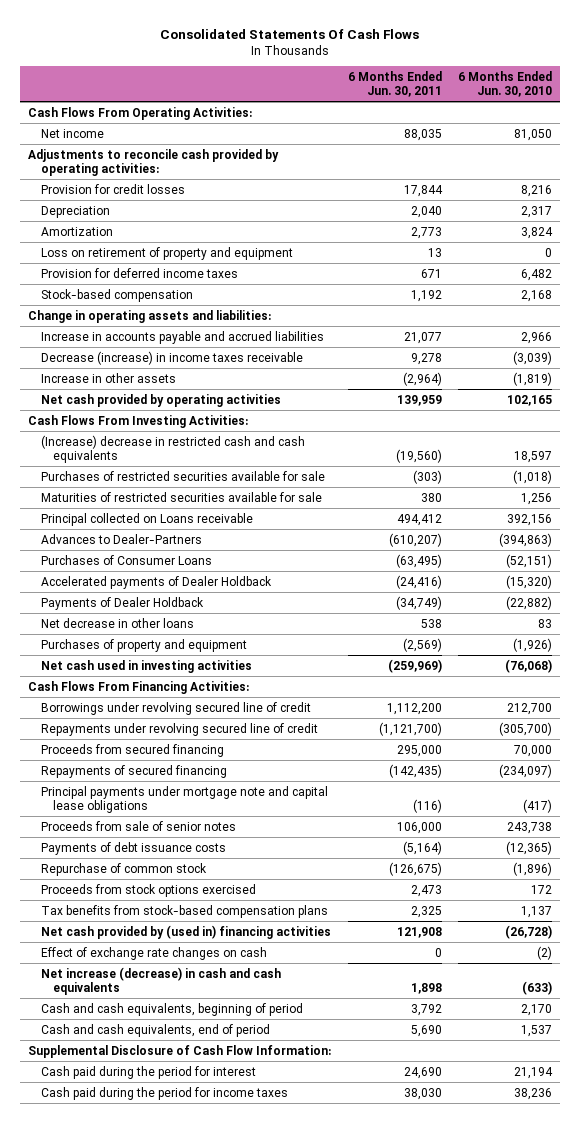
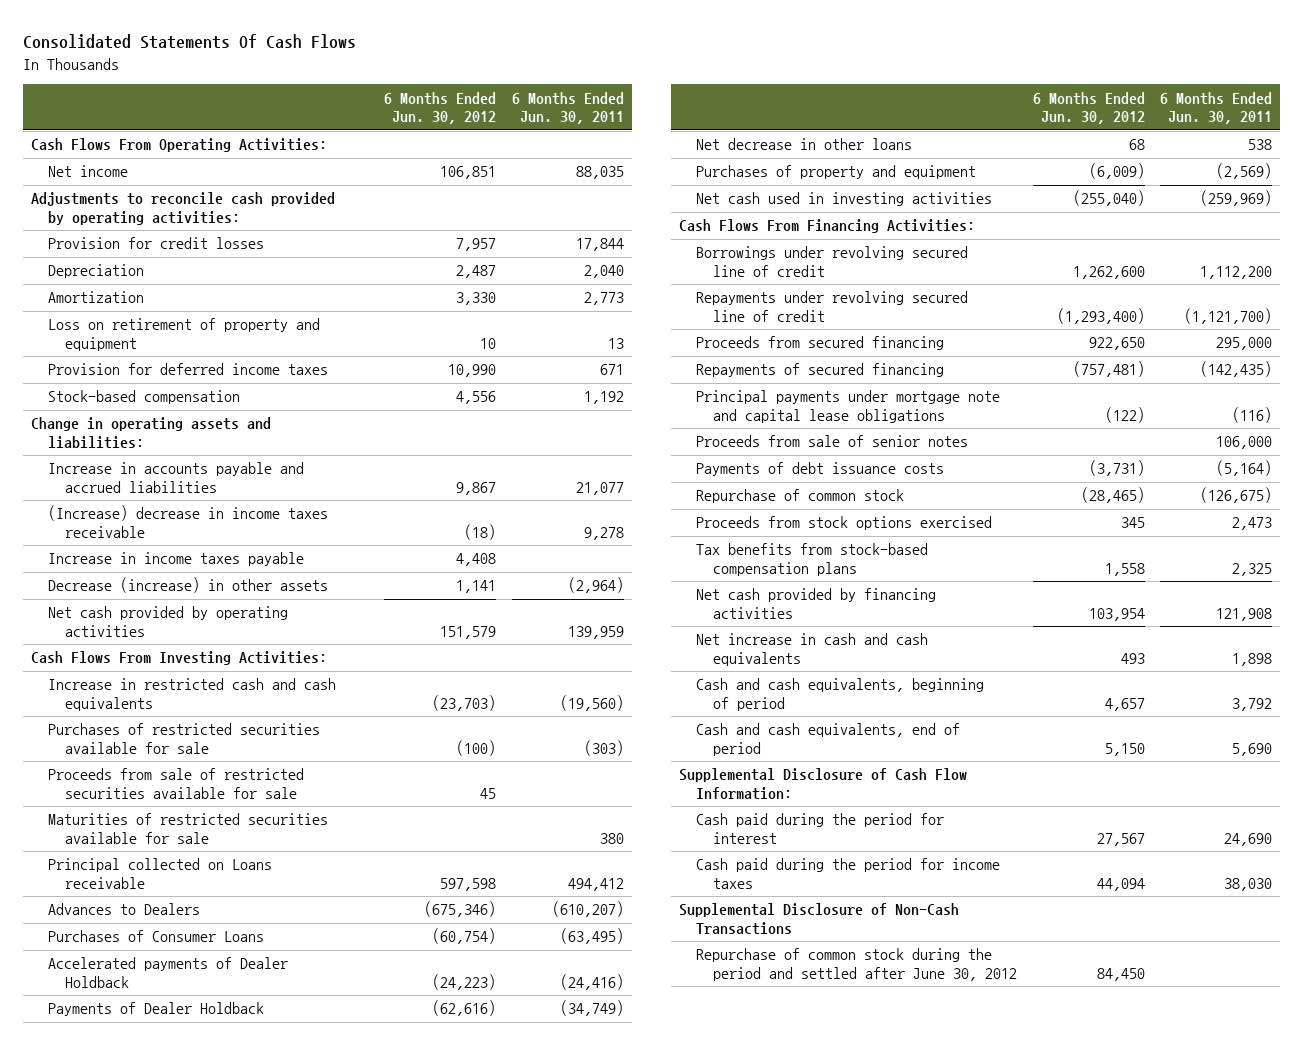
[457,70,552,98] 6 Months Ended Jun. 30, 2010 -> none
none -> [384,91,497,125] 6 Months Ended Jun. 30, 2012
[40,350,303,365] Decrease (increase) in income taxes receivable -> [47,505,328,538] (Increase) decrease in income taxes receivable
none -> [47,552,304,567] Increase in income taxes payable
[40,372,176,383] Increase in other assets -> [47,577,328,594] Decrease (increase) in other assets
[40,434,305,463] (Increase) decrease in restricted cash and cash equivalents -> [47,678,336,711] Increase in restricted cash and cash equivalents
none -> [47,768,304,799] Proceeds from sale of restricted securities available for sale
[40,533,202,544] Advances to Dealer-Partners -> [47,903,200,916] Advances to Dealers
[40,946,267,960] Effect of exchange rate changes on cash -> none
[40,924,331,939] Net cash provided by (used in) financing activities -> [696,588,937,619] Net cash provided by financing activities
[40,966,281,995] Net increase (decrease) in cash and cash equivalents -> [696,633,929,666] Net increase in cash and cash equivalents
none -> [679,903,960,935] Supplemental Disclosure of Non-Cash Transactions
none -> [696,948,1017,981] Repurchase of common stock during the period and settled after June 30, 2012

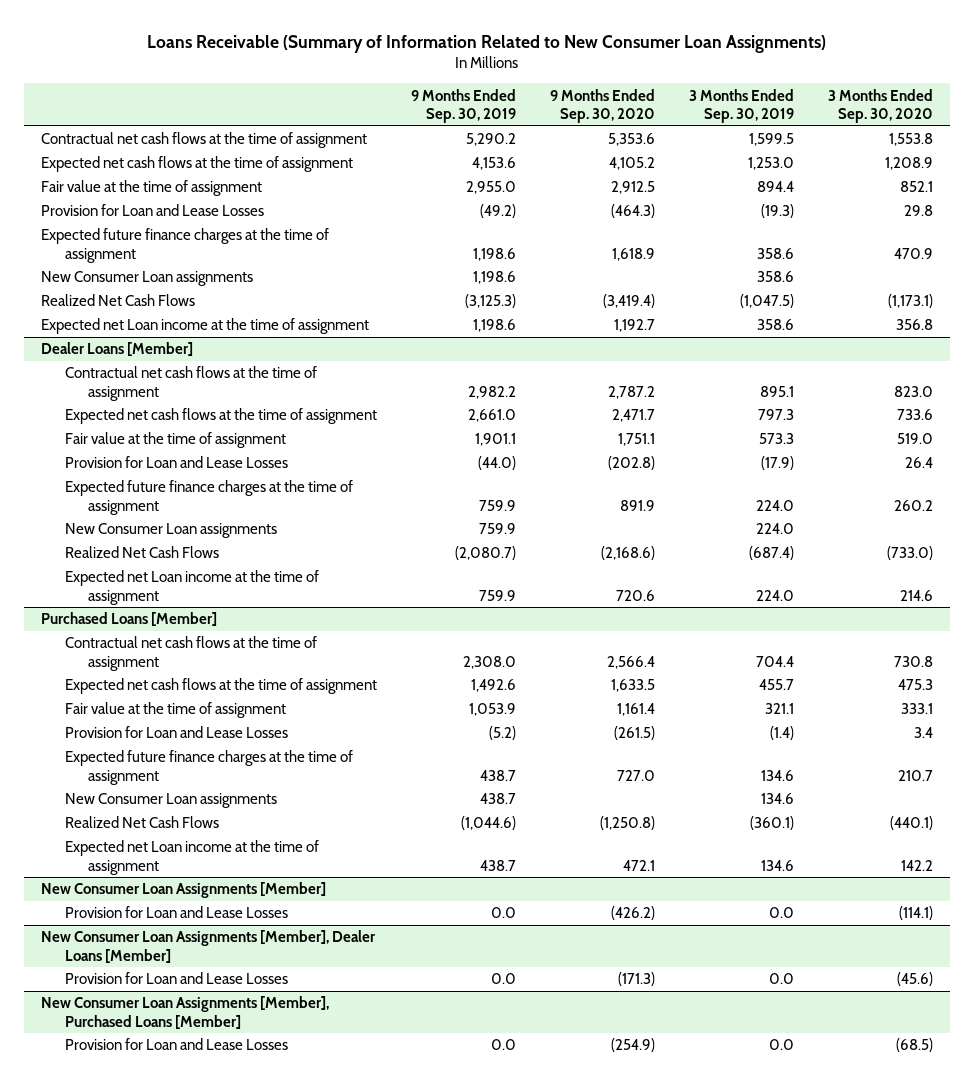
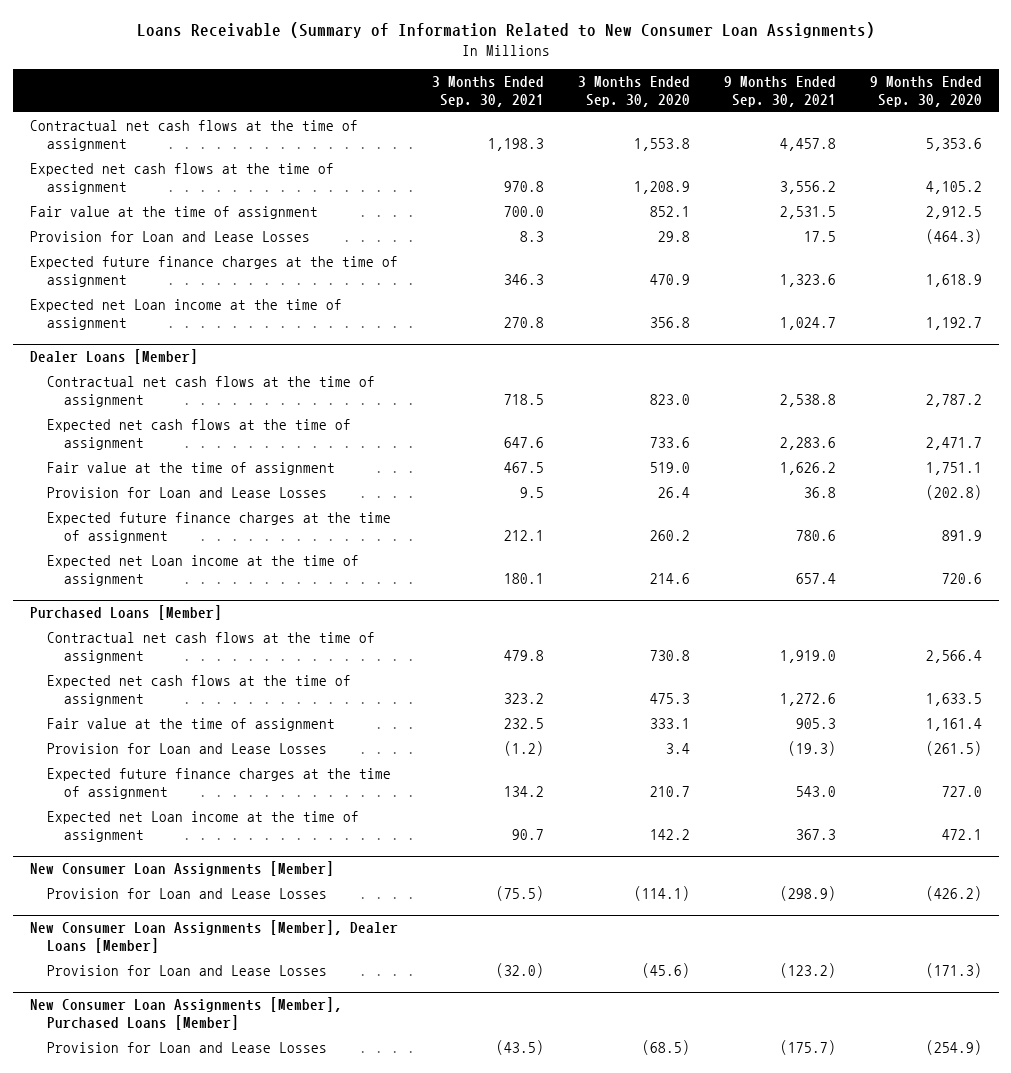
[410,88,516,124] 9 Months Ended Sep. 30, 2019 -> none
[688,88,794,124] 3 Months Ended Sep. 30, 2019 -> none
none -> [431,76,544,108] 3 Months Ended Sep. 30, 2021
none -> [723,76,836,108] 9 Months Ended Sep. 30, 2021
[41,271,254,287] New Consumer Loan assignments -> none
[41,294,196,307] Realized Net Cash Flows -> none
[64,523,277,539] New Consumer Loan assignments -> none
[64,546,219,559] Realized Net Cash Flows -> none
[64,793,277,809] New Consumer Loan assignments -> none
[64,816,219,829] Realized Net Cash Flows -> none

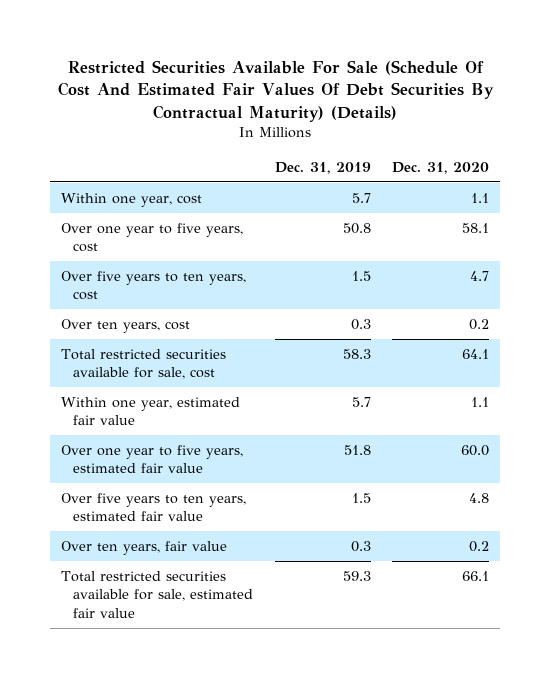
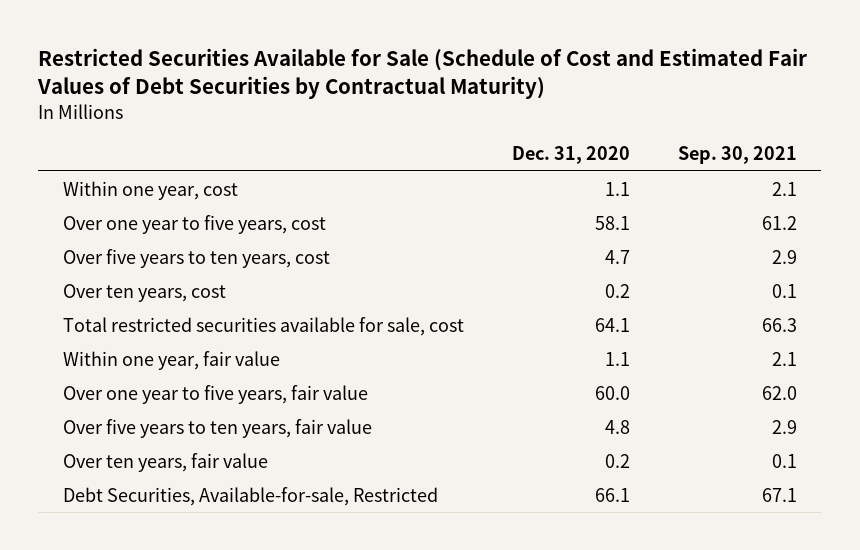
[58,59,495,122] Restricted Securities Available For Sale (Schedule Of Cost And Estimated Fair Values Of Debt Securities By Contractual Maturity) (Details) -> [37,48,808,100] Restricted Securities Available for Sale (Schedule of Cost and Estimated Fair Values of Debt Securities by Contractual Maturity)
[274,161,371,174] Dec. 31, 2019 -> none
none -> [678,146,798,165] Sep. 30, 2021
[61,396,241,426] Within one year, estimated fair value -> [62,350,280,370] Within one year, fair value
[61,444,244,474] Over one year to five years, estimated fair value -> [62,384,368,404] Over one year to five years, fair value
[61,492,247,522] Over five years to ten years, estimated fair value -> [62,418,372,438] Over five years to ten years, fair value
[61,570,254,618] Total restricted securities available for sale, estimated fair value -> [62,486,438,506] Debt Securities, Available-for-sale, Restricted

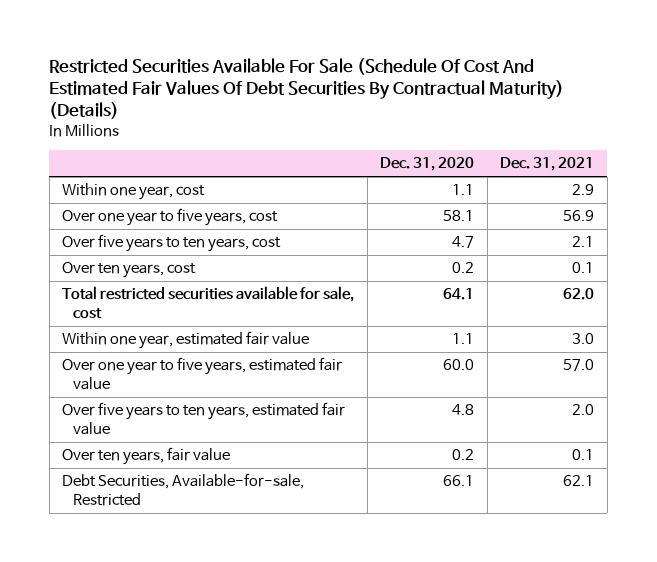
[37,48,808,100] Restricted Securities Available for Sale (Schedule of Cost and Estimated Fair Values of Debt Securities by Contractual Maturity) -> [49,57,565,120] Restricted Securities Available For Sale (Schedule Of Cost And Estimated Fair Values Of Debt Securities By Contractual Maturity) (Details)
[678,146,798,165] Sep. 30, 2021 -> none
none -> [500,157,595,172] Dec. 31, 2021
[62,350,280,370] Within one year, fair value -> [62,331,310,350] Within one year, estimated fair value
[62,384,368,404] Over one year to five years, fair value -> [62,357,343,390] Over one year to five years, estimated fair value
[62,418,372,438] Over five years to ten years, fair value -> [62,402,346,435] Over five years to ten years, estimated fair value

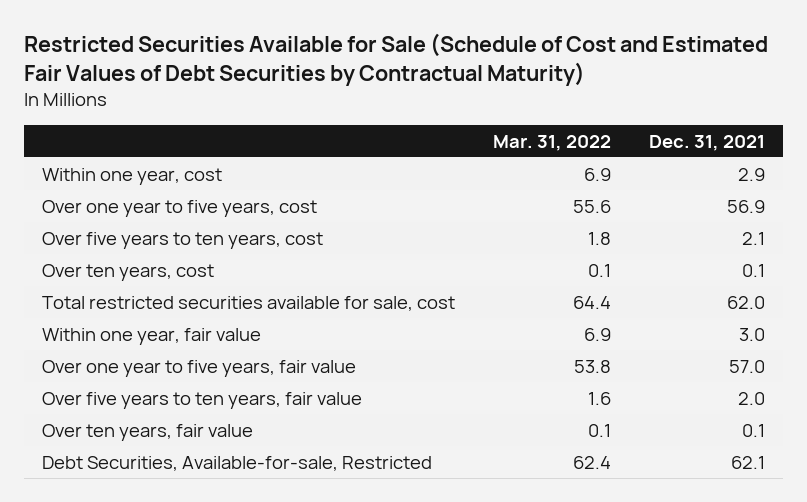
[49,57,565,120] Restricted Securities Available For Sale (Schedule Of Cost And Estimated Fair Values Of Debt Securities By Contractual Maturity) (Details) -> [23,33,768,87] Restricted Securities Available for Sale (Schedule of Cost and Estimated Fair Values of Debt Securities by Contractual Maturity)
[380,157,475,172] Dec. 31, 2020 -> none
none -> [493,134,612,151] Mar. 31, 2022
[62,331,310,350] Within one year, estimated fair value -> [42,327,262,345] Within one year, fair value
[62,357,343,390] Over one year to five years, estimated fair value -> [42,359,357,377] Over one year to five years, fair value
[62,402,346,435] Over five years to ten years, estimated fair value -> [42,391,363,409] Over five years to ten years, fair value

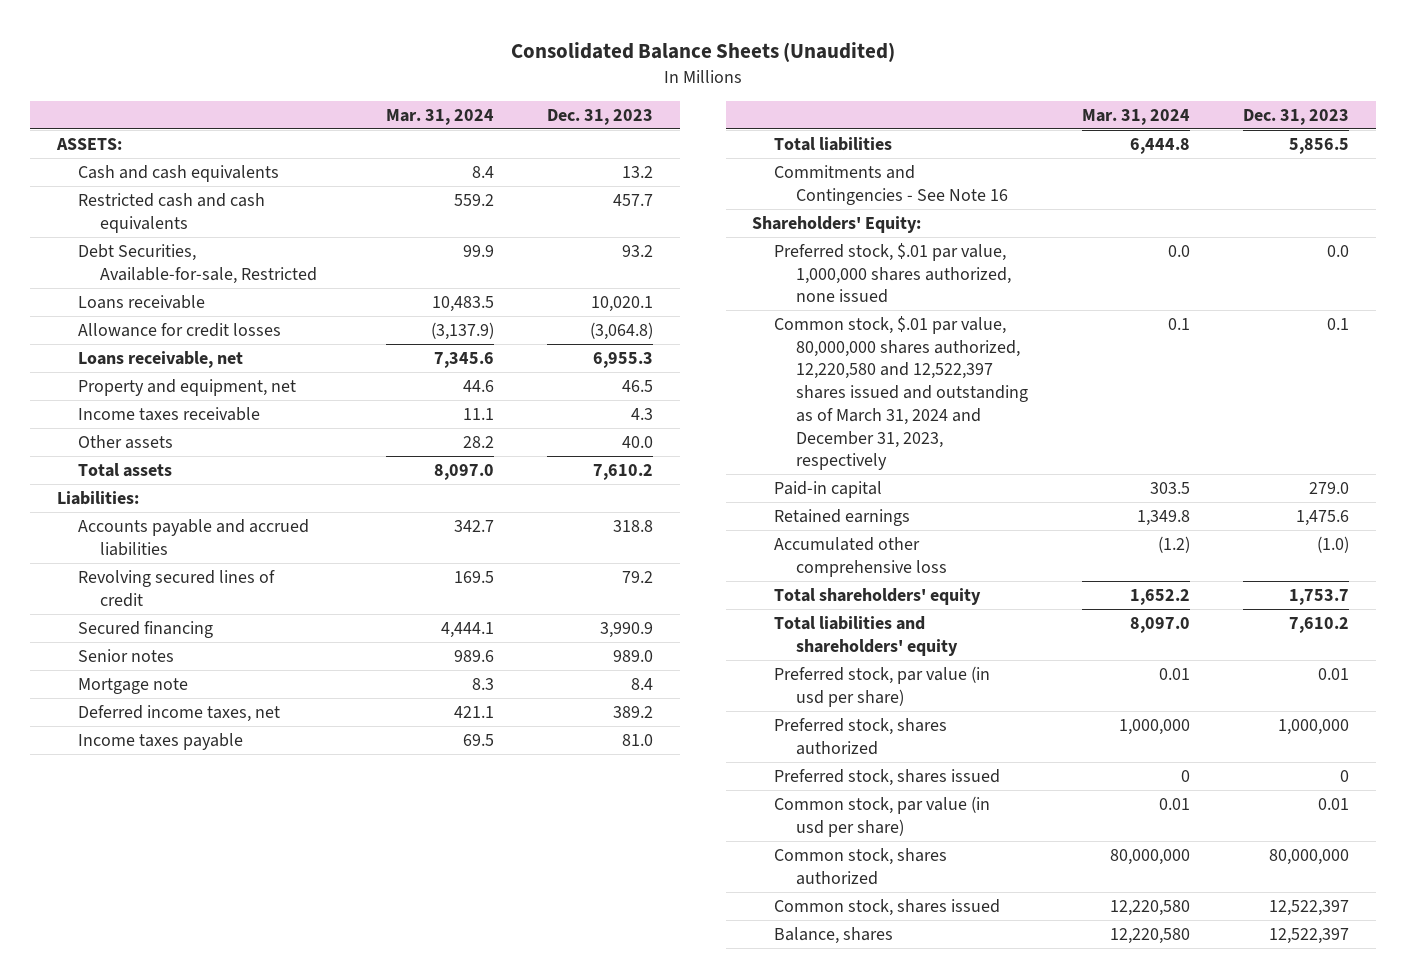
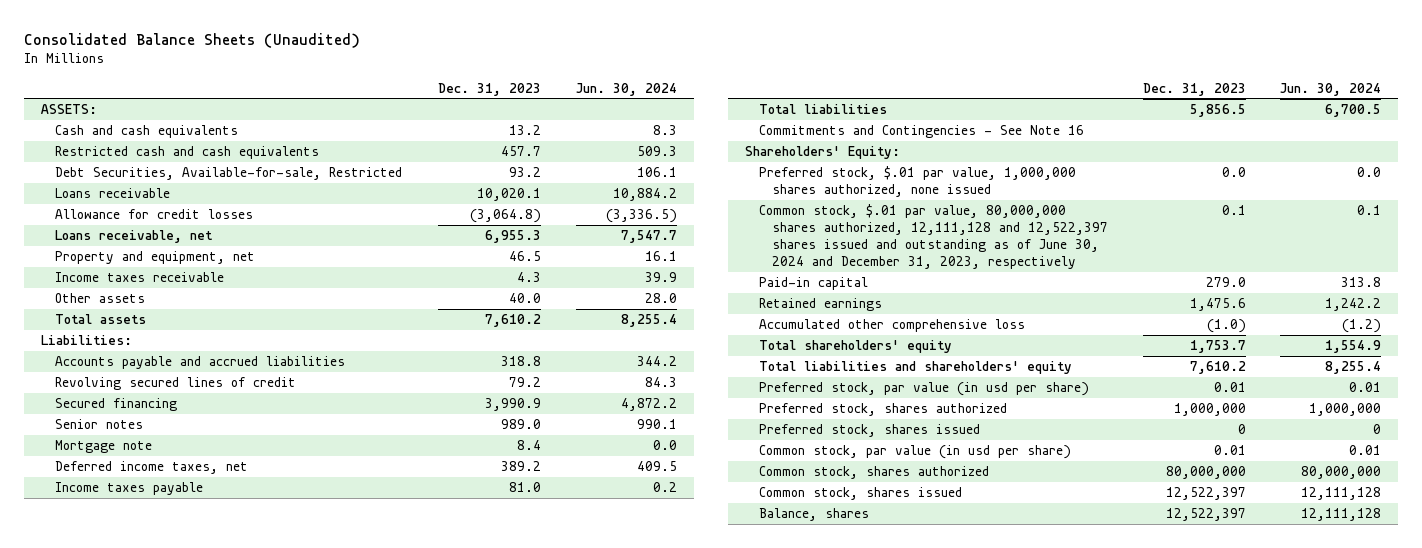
[385,108,494,125] Mar. 31, 2024 -> none
none -> [575,82,677,96] Jun. 30, 2024
[774,316,1028,471] Common stock, $.01 par value, 80,000,000 shares authorized, 12,220,580 and 12,522,397 shares issued and outstanding as of March 31, 2024 and December 31, 2023, respectively -> [758,204,1109,269] Common stock, $.01 par value, 80,000,000 shares authorized, 12,111,128 and 12,522,397 shares issued and outstanding as of June 30, 2024 and December 31, 2023, respectively

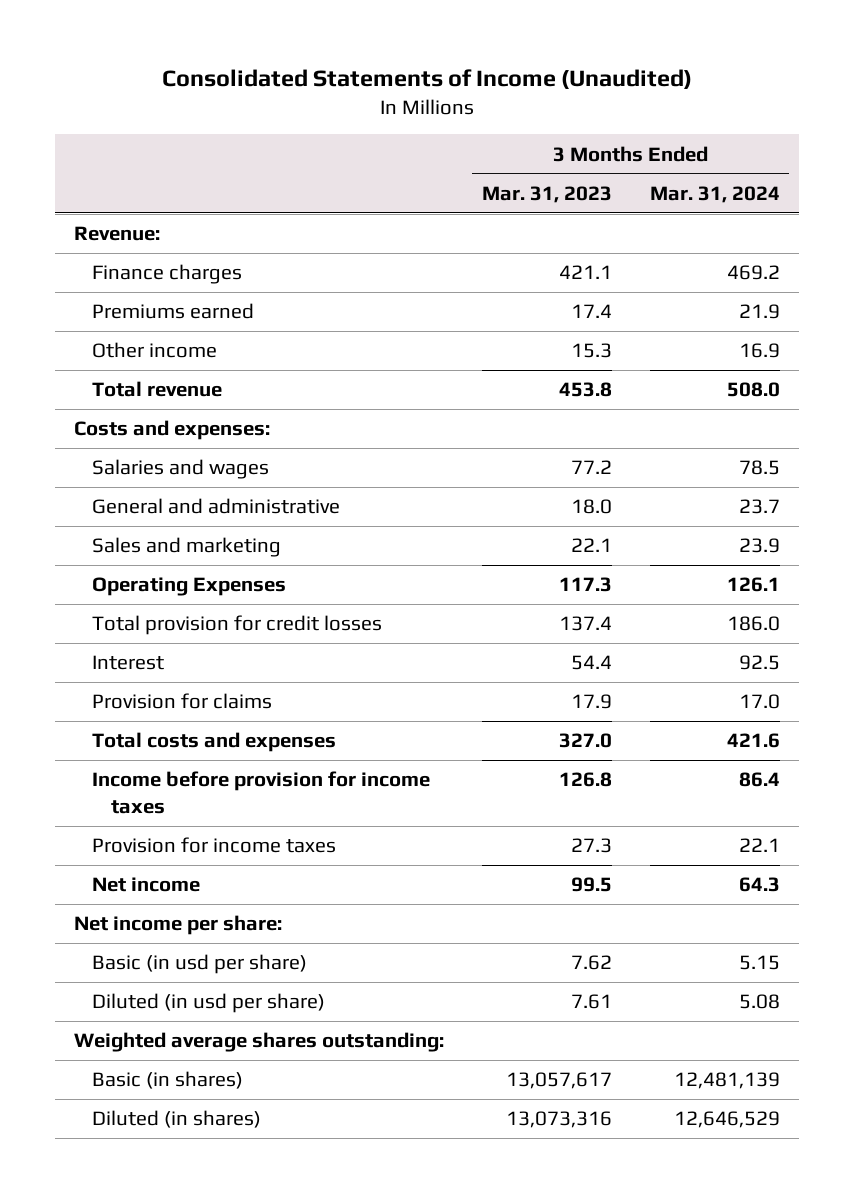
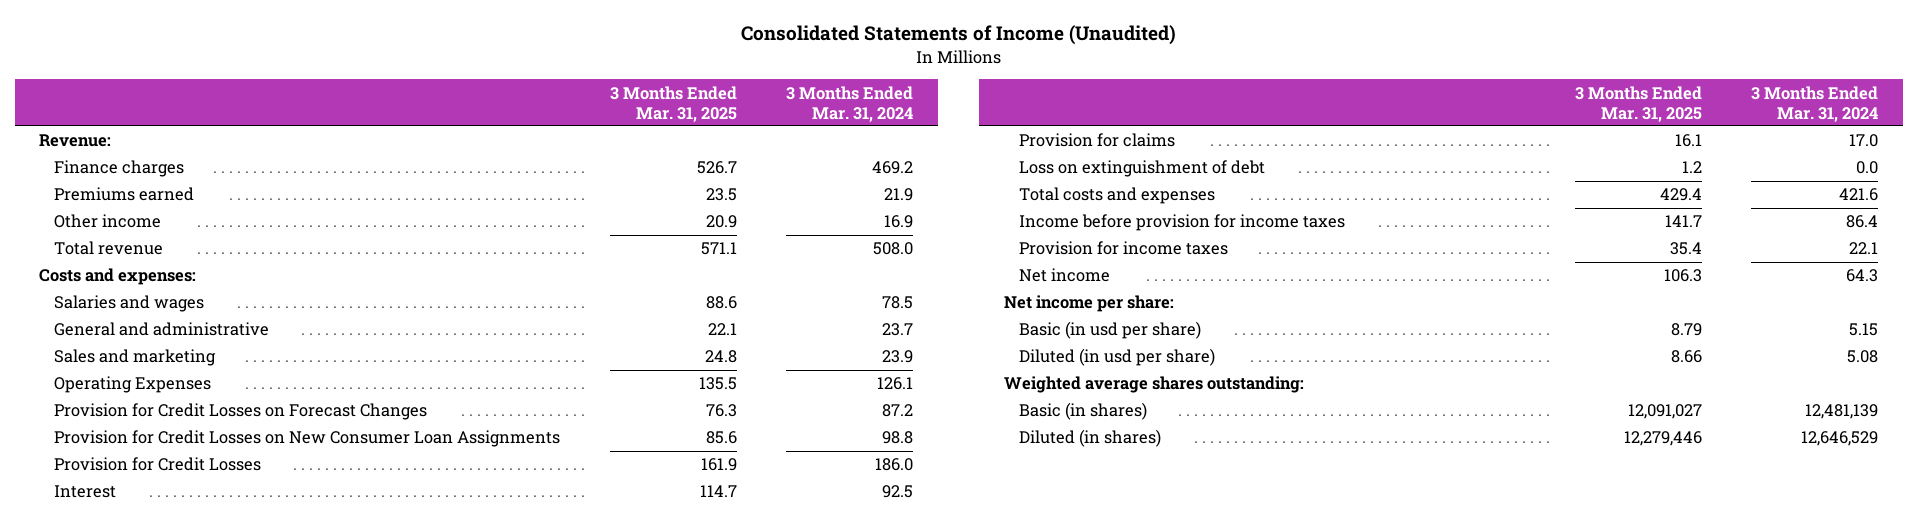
[481,185,612,203] Mar. 31, 2023 -> none
none -> [609,85,737,122] 3 Months Ended Mar. 31, 2025
none -> [54,403,428,421] Provision for Credit Losses on Forecast Changes
none -> [54,430,561,448] Provision for Credit Losses on New Consumer Loan Assignments
[92,615,383,636] Total provision for credit losses -> [54,457,262,472] Provision for Credit Losses
none -> [1019,160,1266,178] Loss on extinguishment of debt

